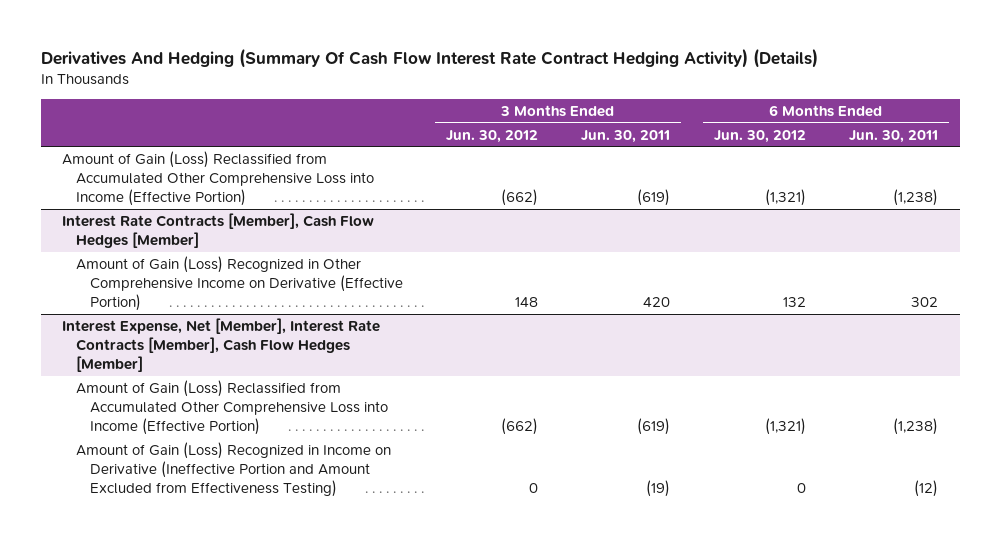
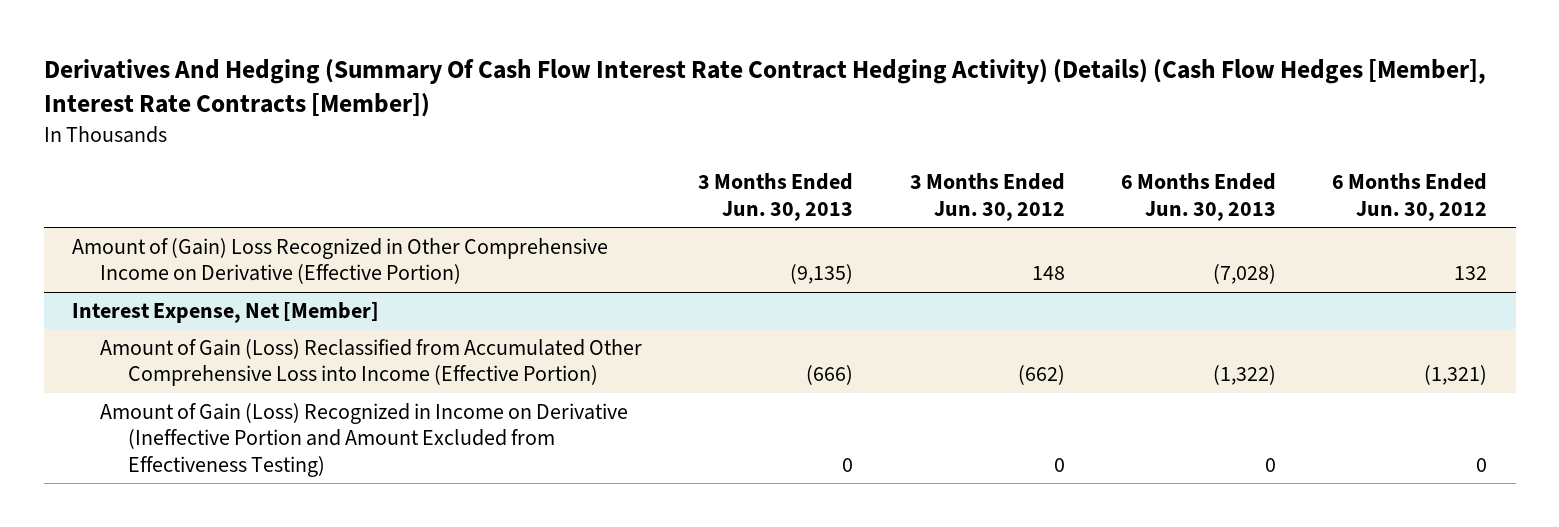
[40,47,818,68] Derivatives And Hedging (Summary Of Cash Flow Interest Rate Contract Hedging Activity) (Details) -> [43,58,1486,118] Derivatives And Hedging (Summary Of Cash Flow Interest Rate Contract Hedging Activity) (Details) (Cash Flow Hedges [Member], Interest Rate Contracts [Member])
[581,129,671,143] Jun. 30, 2011 -> none
[849,129,939,143] Jun. 30, 2011 -> none
none -> [698,173,854,222] 3 Months Ended Jun. 30, 2013
none -> [1121,173,1277,222] 6 Months Ended Jun. 30, 2013
[62,150,375,206] Amount of Gain (Loss) Reclassified from Accumulated Other Comprehensive Loss into Income (Effective Portion) -> none
[62,212,375,248] Interest Rate Contracts [Member], Cash Flow Hedges [Member] -> none
[62,317,381,372] Interest Expense, Net [Member], Interest Rate Contracts [Member], Cash Flow Hedges [Member] -> none
[76,255,403,311] Amount of Gain (Loss) Recognized in Other Comprehensive Income on Derivative (Effective Portion) -> [71,237,608,285] Amount of (Gain) Loss Recognized in Other Comprehensive Income on Derivative (Effective Portion)
none -> [71,301,379,323] Interest Expense, Net [Member]

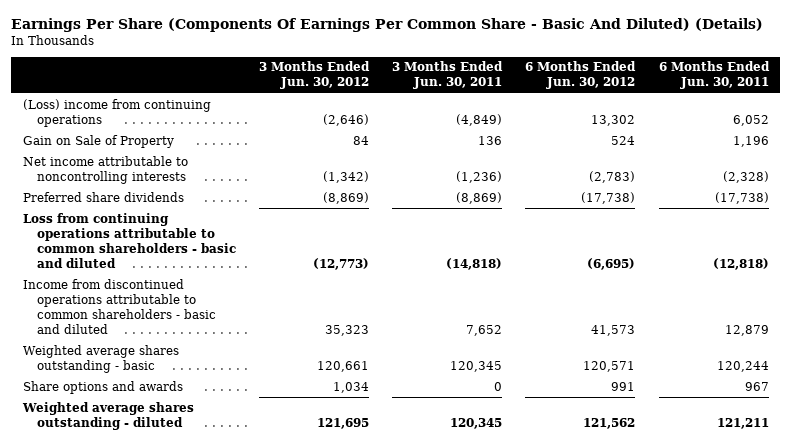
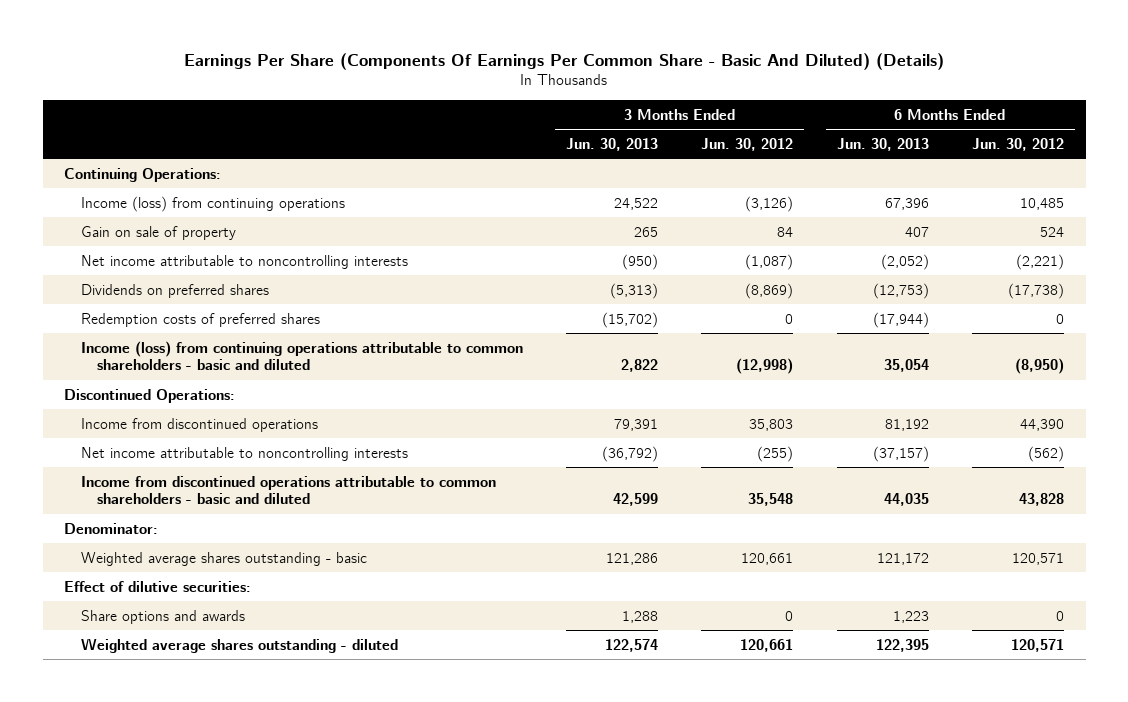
[392,61,504,90] 3 Months Ended Jun. 30, 2011 -> none
[658,61,770,90] 6 Months Ended Jun. 30, 2011 -> none
none -> [565,137,658,151] Jun. 30, 2013
none -> [836,137,929,151] Jun. 30, 2013
none -> [64,167,222,182] Continuing Operations:
[22,98,211,127] (Loss) income from continuing operations -> [80,195,345,212] Income (loss) from continuing operations
[323,113,370,126] (2,646) -> [745,195,794,212] (3,126)
[591,114,636,126] 13,302 -> [1020,197,1065,210] 10,485
[22,134,174,148] Gain on Sale of Property -> [80,225,236,240] Gain on sale of property
[323,170,370,183] (1,342) -> [745,253,794,270] (1,087)
[589,170,636,183] (2,783) -> [1016,253,1065,270] (2,221)
[22,191,184,202] Preferred share dividends -> [80,283,269,298] Dividends on preferred shares
none -> [80,312,320,327] Redemption costs of preferred shares
[22,212,237,268] Loss from continuing operations attributable to common shareholders - basic and diluted -> [80,340,523,371] Income (loss) from continuing operations attributable to common shareholders - basic and diluted
[313,257,370,270] (12,773) -> [736,358,794,375] (12,998)
[587,257,636,270] (6,695) -> [1015,358,1065,375] (8,950)
none -> [64,388,236,403] Discontinued Operations:
none -> [80,417,318,432] Income from discontinued operations
none -> [80,446,408,461] Net income attributable to noncontrolling interests
[325,324,370,336] 35,323 -> [748,493,794,507] 35,548
[591,324,636,336] 41,573 -> [1019,493,1065,507] 43,828
none -> [64,522,159,534] Denominator:
none -> [64,580,252,592] Effect of dilutive securities:
[333,381,370,393] 1,034 -> [785,610,794,621] 0
[611,381,636,391] 991 -> [1056,610,1065,621] 0
[317,417,370,429] 121,695 -> [740,638,794,652] 120,661
[583,417,636,429] 121,562 -> [1011,638,1065,652] 120,571

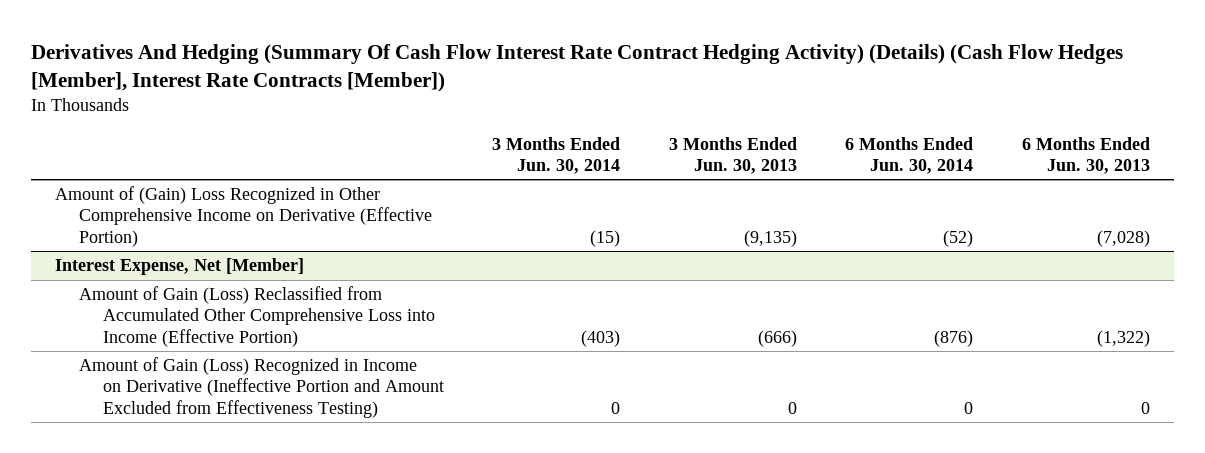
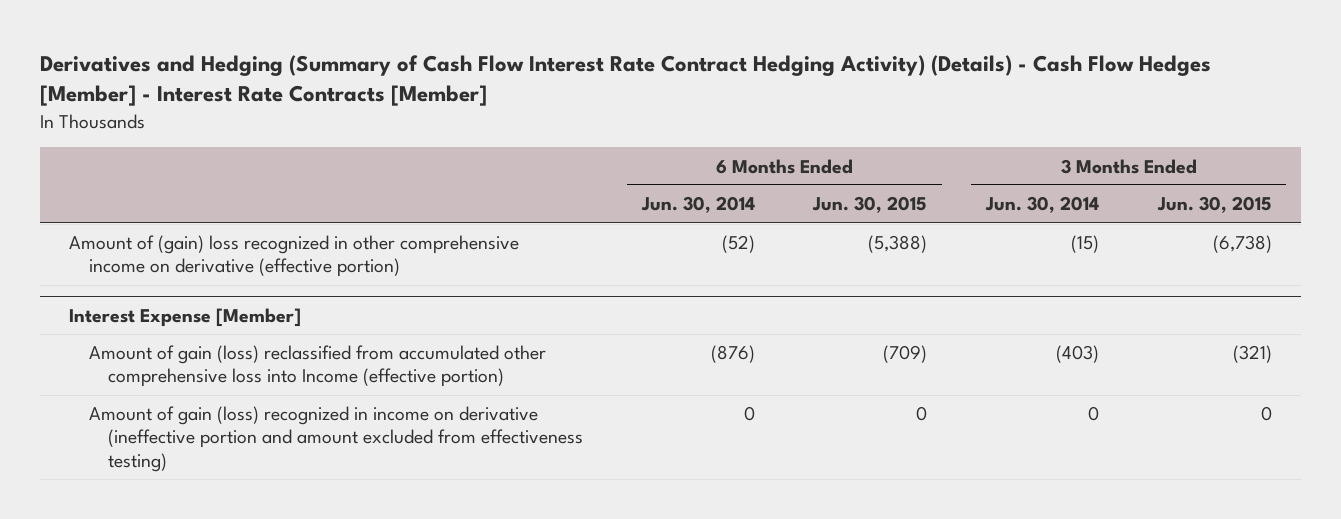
[30,43,1123,92] Derivatives And Hedging (Summary Of Cash Flow Interest Rate Contract Hedging Activity) (Details) (Cash Flow Hedges [Member], Interest Rate Contracts [Member]) -> [40,54,1212,107] Derivatives and Hedging (Summary of Cash Flow Interest Rate Contract Hedging Activity) (Details) - Cash Flow Hedges [Member] - Interest Rate Contracts [Member]
[668,136,797,174] 3 Months Ended Jun. 30, 2013 -> none
[1022,136,1151,174] 6 Months Ended Jun. 30, 2013 -> none
none -> [812,196,928,214] Jun. 30, 2015
none -> [1156,196,1272,214] Jun. 30, 2015
[55,186,432,247] Amount of (Gain) Loss Recognized in Other Comprehensive Income on Derivative (Effective Portion) -> [69,235,520,278] Amount of (gain) loss recognized in other comprehensive income on derivative (effective portion)
[55,258,305,276] Interest Expense, Net [Member] -> [69,307,302,327] Interest Expense [Member]
[78,286,435,347] Amount of Gain (Loss) Reclassified from Accumulated Other Comprehensive Loss into Income (Effective Portion) -> [88,345,546,388] Amount of gain (loss) reclassified from accumulated other comprehensive loss into Income (effective portion)
[78,357,444,418] Amount of Gain (Loss) Recognized in Income on Derivative (Ineffective Portion and Amount Excluded from Effectiveness Testing) -> [88,406,584,472] Amount of gain (loss) recognized in income on derivative (ineffective portion and amount excluded from effectiveness testing)

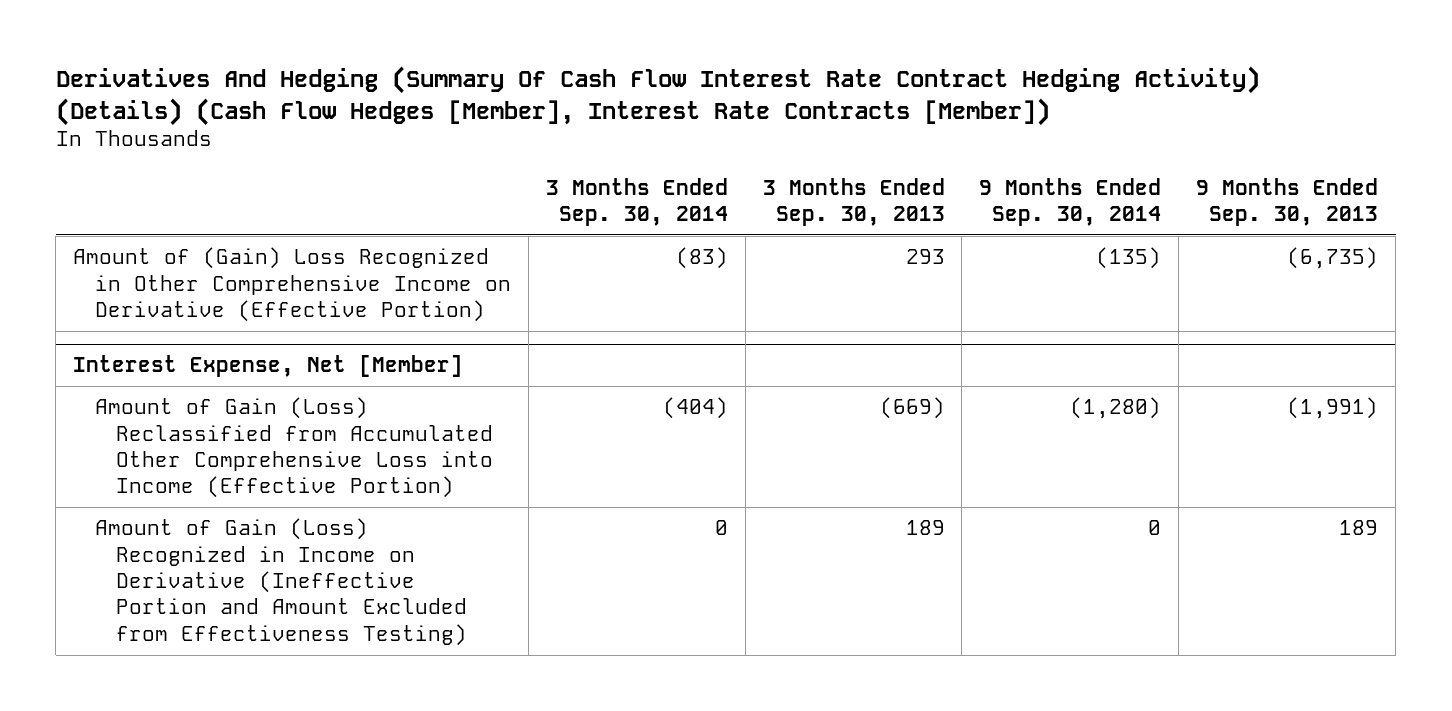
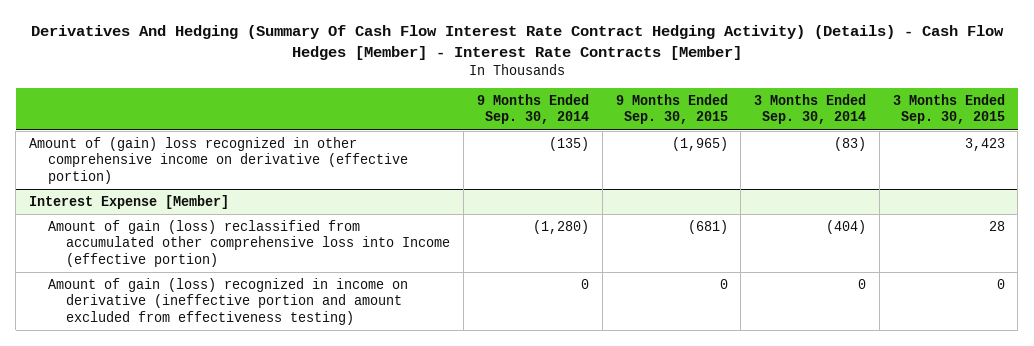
[55,66,1260,126] Derivatives And Hedging (Summary Of Cash Flow Interest Rate Contract Hedging Activity) (Details) (Cash Flow Hedges [Member], Interest Rate Contracts [Member]) -> [30,25,1004,60] Derivatives And Hedging (Summary Of Cash Flow Interest Rate Contract Hedging Activity) (Details) - Cash Flow Hedges [Member] - Interest Rate Contracts [Member]
[762,177,945,226] 3 Months Ended Sep. 30, 2013 -> none
[1196,177,1379,226] 9 Months Ended Sep. 30, 2013 -> none
none -> [615,94,728,125] 9 Months Ended Sep. 30, 2015
none -> [892,94,1005,125] 3 Months Ended Sep. 30, 2015
[73,247,511,322] Amount of (Gain) Loss Recognized in Other Comprehensive Income on Derivative (Effective Portion) -> [28,136,408,184] Amount of (gain) loss recognized in other comprehensive income on derivative (effective portion)
[73,355,464,378] Interest Expense, Net [Member] -> [28,194,229,209] Interest Expense [Member]
[94,397,494,499] Amount of Gain (Loss) Reclassified from Accumulated Other Comprehensive Loss into Income (Effective Portion) -> [47,219,451,267] Amount of gain (loss) reclassified from accumulated other comprehensive loss into Income (effective portion)
[94,518,468,646] Amount of Gain (Loss) Recognized in Income on Derivative (Ineffective Portion and Amount Excluded from Effectiveness Testing) -> [47,277,408,325] Amount of gain (loss) recognized in income on derivative (ineffective portion and amount excluded from effectiveness testing)

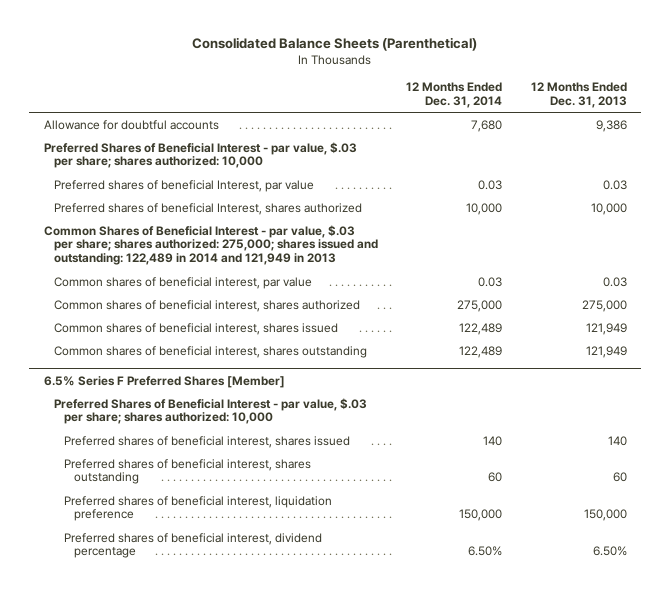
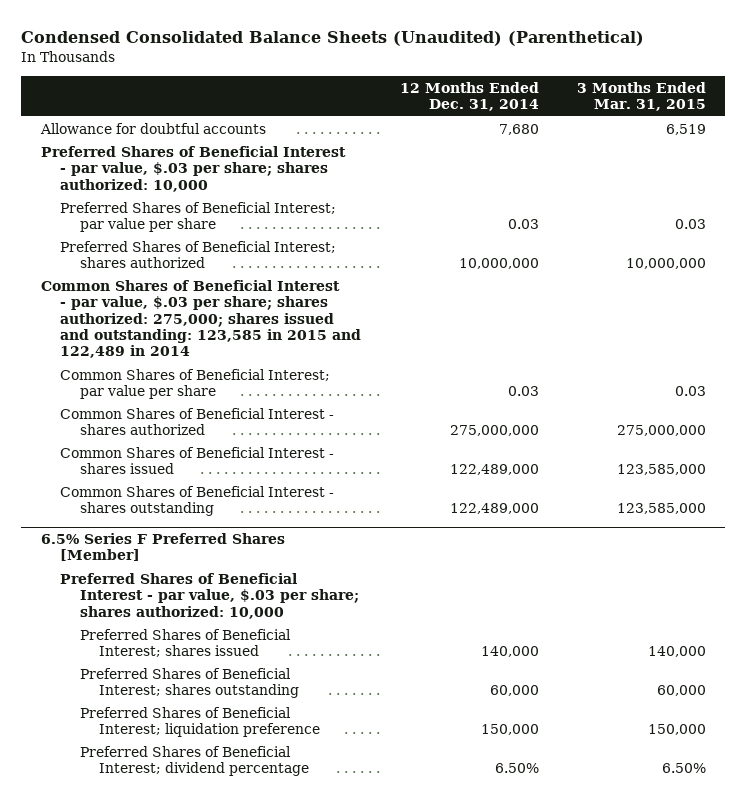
[192,36,478,51] Consolidated Balance Sheets (Parenthetical) -> [21,31,645,47] Condensed Consolidated Balance Sheets (Unaudited) (Parenthetical)
[531,82,628,108] 12 Months Ended Dec. 31, 2013 -> none
none -> [576,81,706,112] 3 Months Ended Mar. 31, 2015
[53,179,314,192] Preferred shares of beneficial Interest, par value -> [60,201,337,233] Preferred Shares of Beneficial Interest; par value per share
[53,202,362,215] Preferred shares of beneficial Interest, shares authorized -> [60,240,337,269] Preferred Shares of Beneficial Interest; shares authorized
[466,202,503,215] 10,000 -> [458,258,539,270] 10,000,000
[43,224,378,266] Common Shares of Beneficial Interest - par value, $.03 per share; shares authorized: 275,000; shares issued and outstanding: 122,489 in 2014 and 121,949 in 2013 -> [40,279,362,359] Common Shares of Beneficial Interest - par value, $.03 per share; shares authorized: 275,000; shares issued and outstanding: 123,585 in 2015 and 122,489 in 2014
[53,276,312,289] Common shares of beneficial interest, par value -> [60,368,331,400] Common Shares of Beneficial Interest; par value per share
[53,299,360,312] Common shares of beneficial interest, shares authorized -> [60,407,335,436] Common Shares of Beneficial Interest - shares authorized
[457,299,503,312] 275,000 -> [449,425,539,437] 275,000,000
[53,322,338,335] Common shares of beneficial interest, shares issued -> [60,446,335,475] Common Shares of Beneficial Interest - shares issued
[459,322,503,335] 122,489 -> [449,464,539,476] 122,489,000
[53,345,367,358] Common shares of beneficial interest, shares outstanding -> [60,485,335,517] Common Shares of Beneficial Interest - shares outstanding
[459,345,503,358] 122,489 -> [449,503,539,515] 122,489,000
[64,435,351,448] Preferred shares of beneficial interest, shares issued -> [79,628,291,658] Preferred Shares of Beneficial Interest; shares issued
[483,435,503,446] 140 -> [480,646,539,658] 140,000
[64,458,312,485] Preferred shares of beneficial interest, shares outstanding -> [79,667,300,699] Preferred Shares of Beneficial Interest; shares outstanding
[488,472,503,483] 60 -> [489,685,539,697] 60,000
[64,495,333,522] Preferred shares of beneficial interest, liquidation preference -> [79,706,321,738] Preferred Shares of Beneficial Interest; liquidation preference
[64,532,323,559] Preferred shares of beneficial interest, dividend percentage -> [79,745,310,777] Preferred Shares of Beneficial Interest; dividend percentage

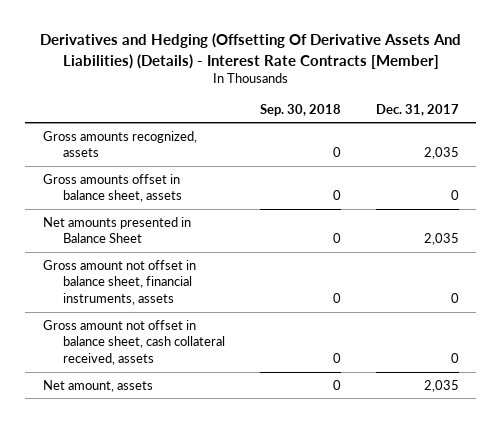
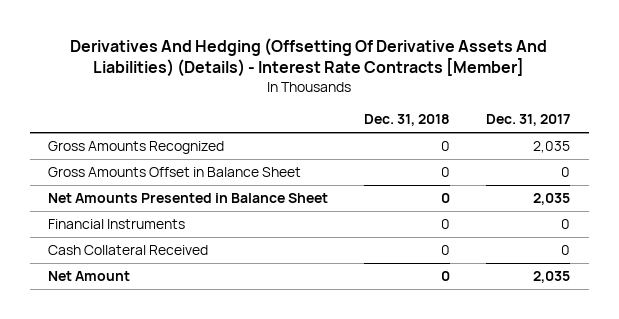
[39,33,461,69] Derivatives and Hedging (Offsetting Of Derivative Assets And Liabilities) (Details) - Interest Rate Contracts [Member] -> [70,37,548,78] Derivatives And Hedging (Offsetting Of Derivative Assets And Liabilities) (Details) - Interest Rate Contracts [Member]
[259,103,341,116] Sep. 30, 2018 -> none
none -> [364,113,451,126] Dec. 31, 2018
[42,130,197,158] Gross amounts recognized, assets -> [48,141,225,155] Gross Amounts Recognized
[42,173,182,203] Gross amounts offset in balance sheet, assets -> [48,167,302,178] Gross Amounts Offset in Balance Sheet
[42,216,191,244] Net amounts presented in Balance Sheet -> [48,193,329,204] Net Amounts Presented in Balance Sheet
[42,259,196,306] Gross amount not offset in balance sheet, financial instruments, assets -> [48,219,186,230] Financial Instruments
[42,319,225,366] Gross amount not offset in balance sheet, cash collateral received, assets -> [48,245,209,256] Cash Collateral Received
[42,379,153,392] Net amount, assets -> [48,271,131,282] Net Amount

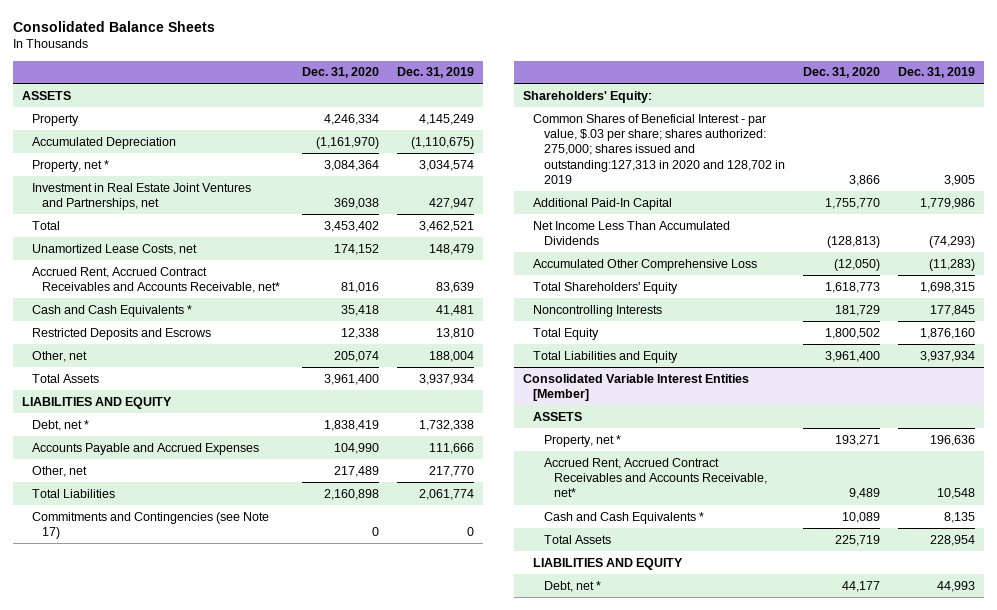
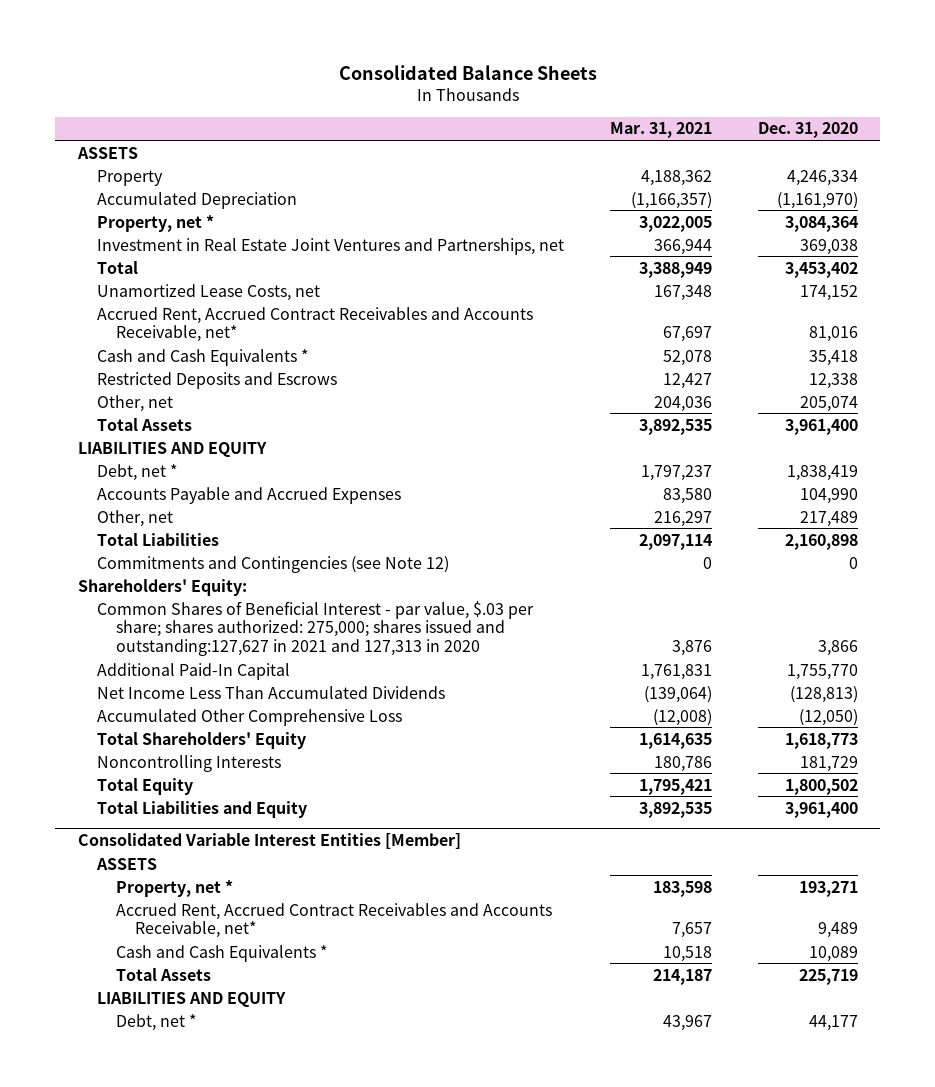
[397,67,475,79] Dec. 31, 2019 -> none
none -> [609,122,712,139] Mar. 31, 2021
[32,511,270,539] Commitments and Contingencies (see Note 17) -> [96,555,449,573] Commitments and Contingencies (see Note 12)
[533,113,785,184] Common Shares of Beneficial Interest - par value, $.03 per share; shares authorized: 275,000; shares issued and outstanding:127,313 in 2020 and 128,702 in 2019 -> [96,600,534,656] Common Shares of Beneficial Interest - par value, $.03 per share; shares authorized: 275,000; shares issued and outstanding:127,627 in 2021 and 127,313 in 2020

